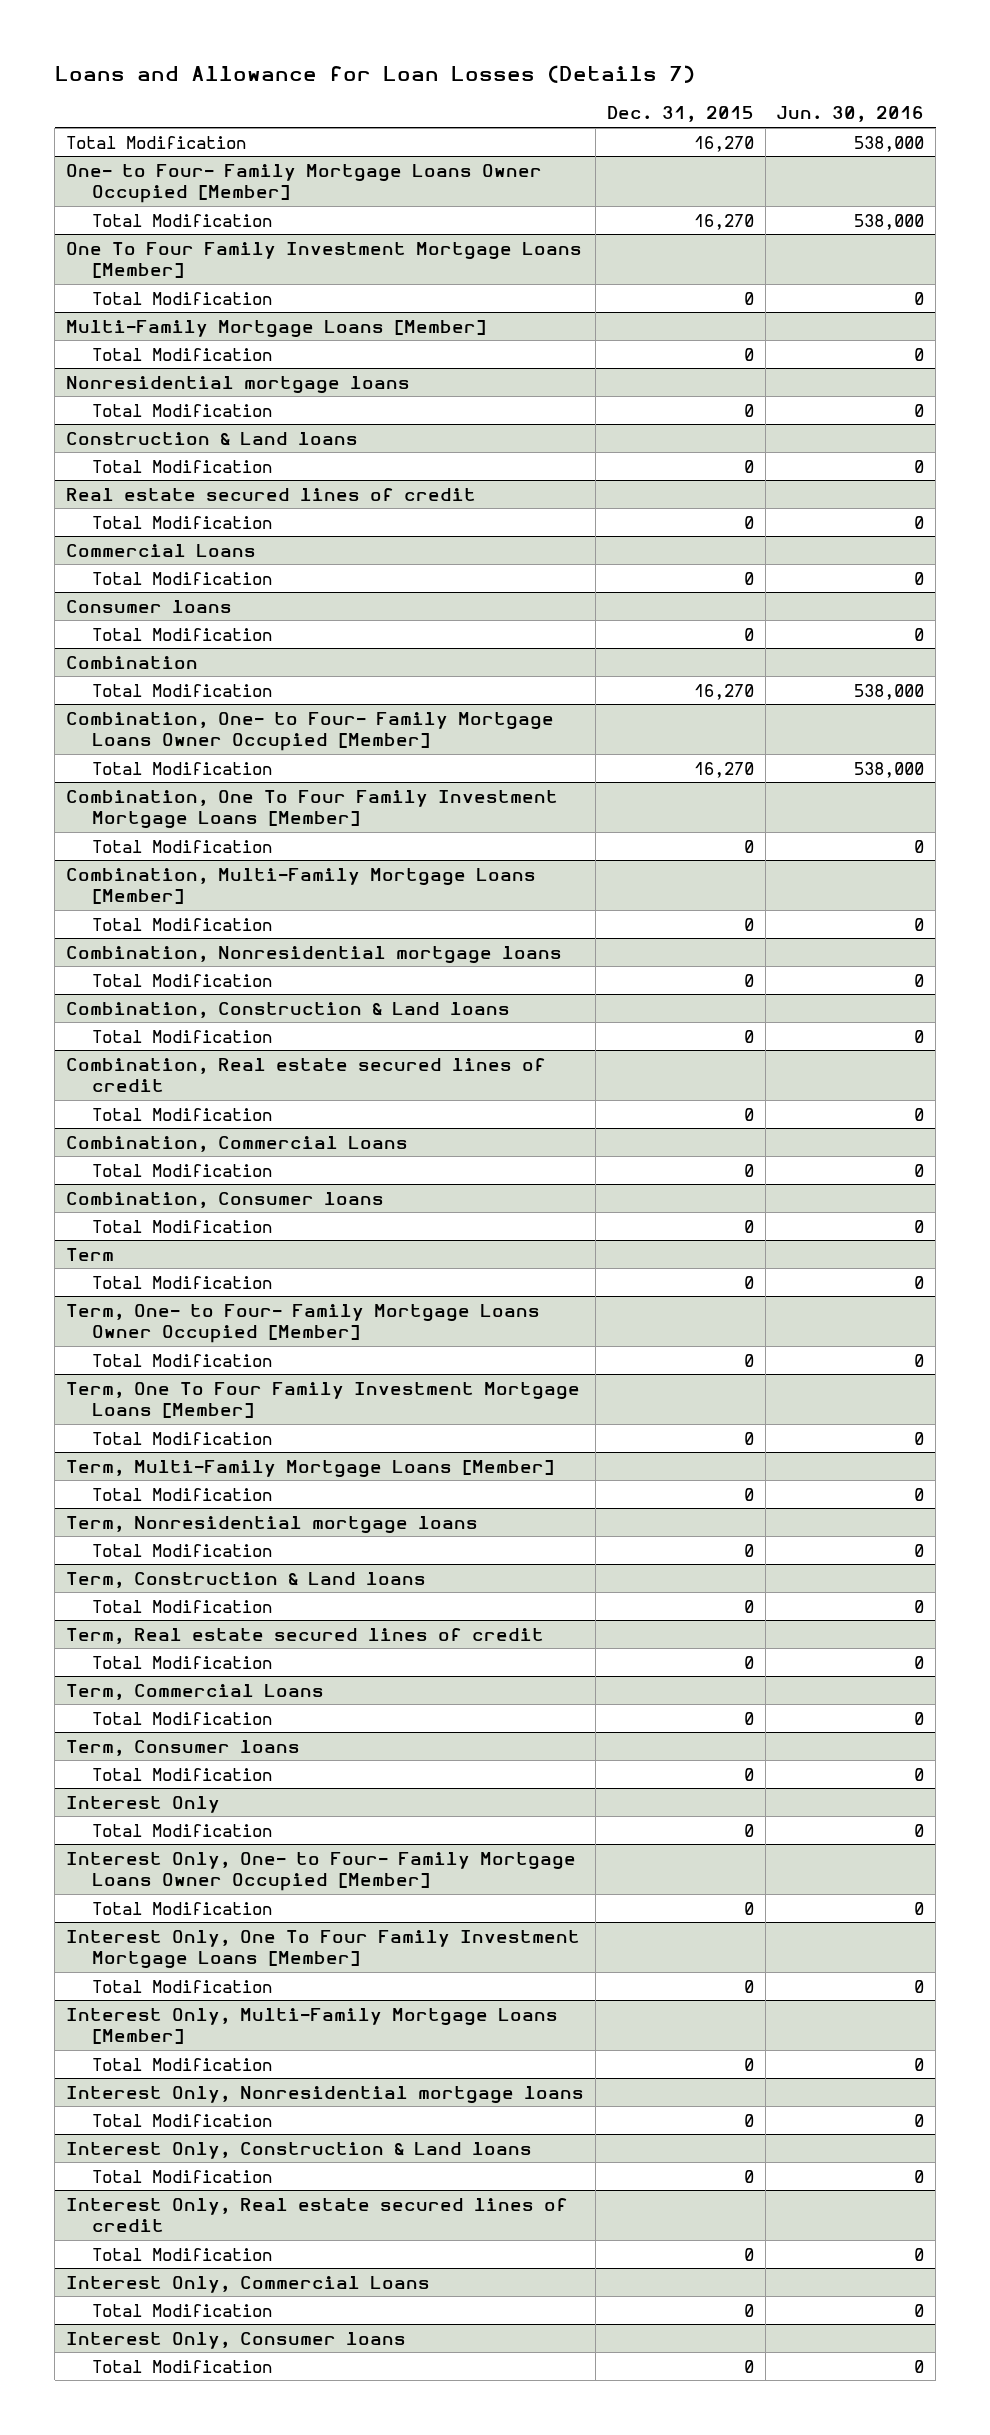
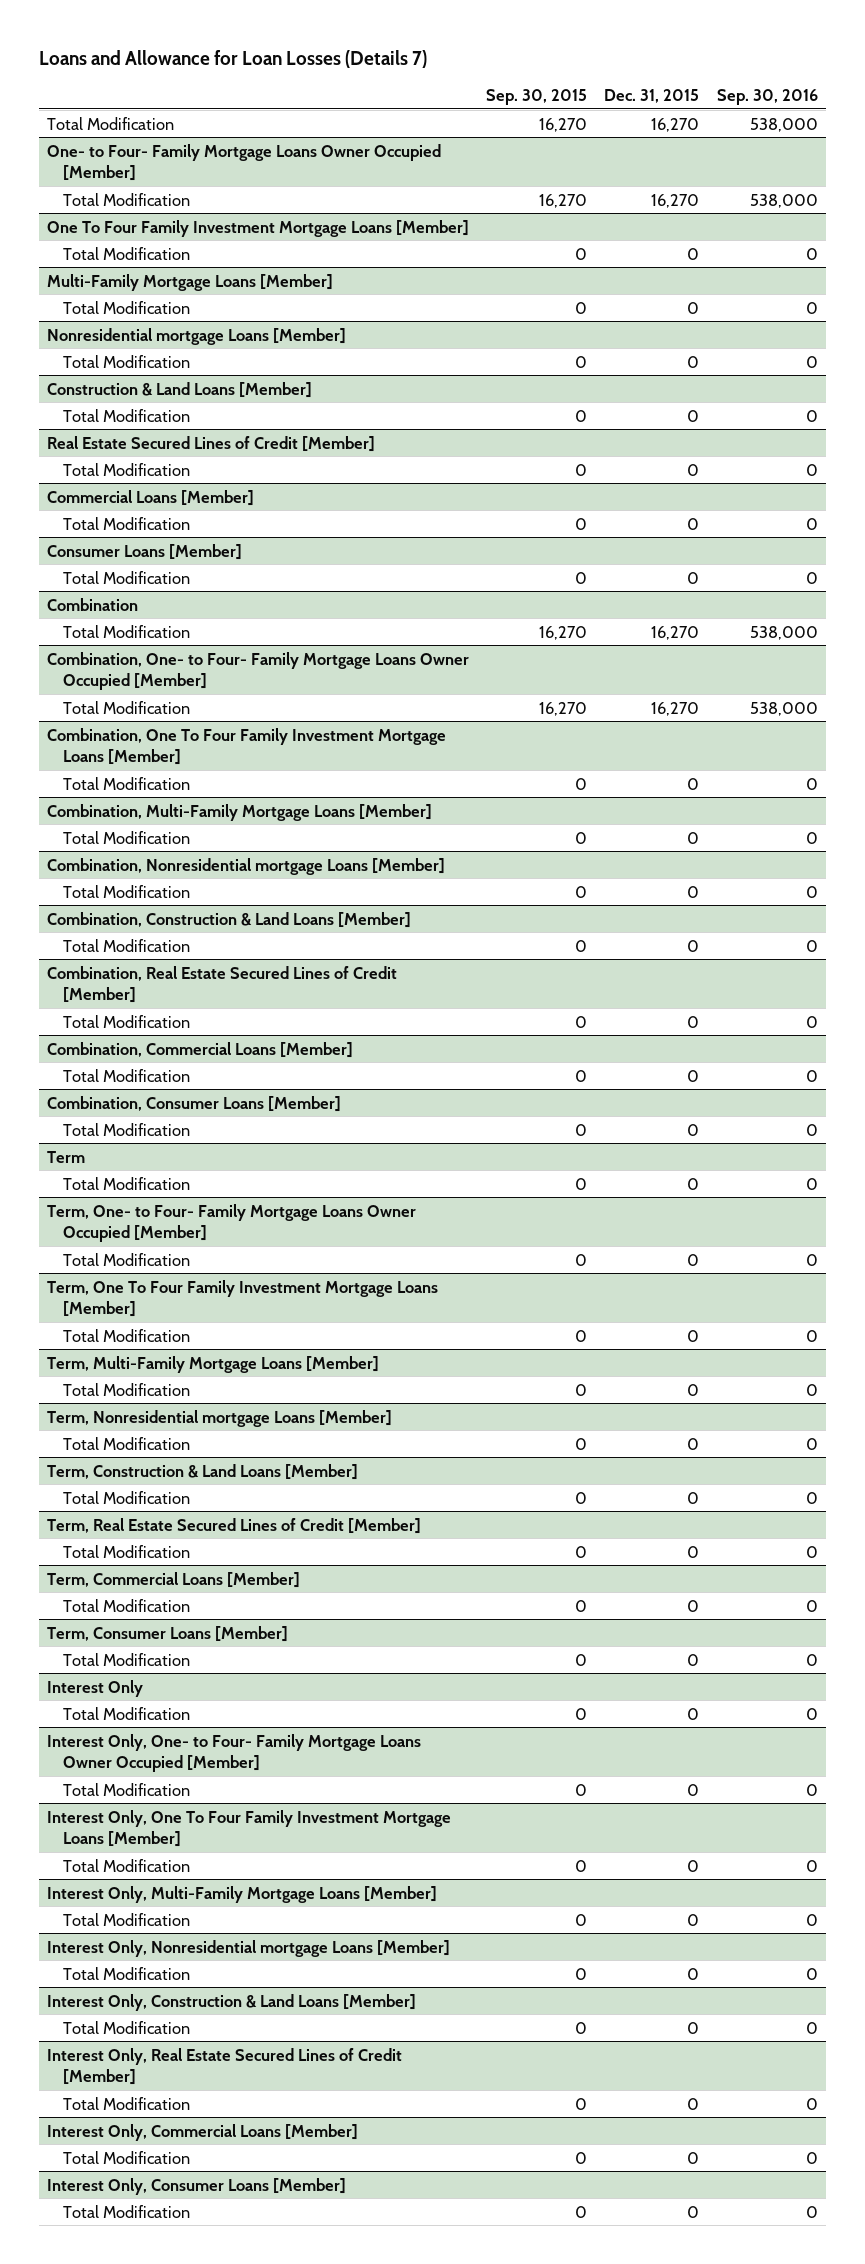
[776,106,925,123] Jun. 30, 2016 -> none
none -> [486,88,588,105] Sep. 30, 2015
none -> [716,88,818,105] Sep. 30, 2016
[66,375,411,394] Nonresidential mortgage loans -> [47,327,347,345] Nonresidential mortgage Loans [Member]
[66,431,359,446] Construction & Land loans -> [47,381,313,398] Construction & Land Loans [Member]
[66,487,477,501] Real estate secured lines of credit -> [47,435,376,452] Real Estate Secured Lines of Credit [Member]
[66,543,257,557] Commercial Loans -> [47,489,255,506] Commercial Loans [Member]
[66,599,233,613] Consumer loans -> [47,543,243,560] Consumer Loans [Member]
[66,945,563,964] Combination, Nonresidential mortgage loans -> [47,857,446,875] Combination, Nonresidential mortgage Loans [Member]
[66,1001,511,1018] Combination, Construction & Land loans -> [47,911,412,928] Combination, Construction & Land Loans [Member]
[66,1057,547,1093] Combination, Real estate secured lines of credit -> [47,965,398,1003] Combination, Real Estate Secured Lines of Credit [Member]
[66,1135,409,1152] Combination, Commercial Loans -> [47,1041,354,1058] Combination, Commercial Loans [Member]
[66,1191,385,1208] Combination, Consumer loans -> [47,1095,342,1112] Combination, Consumer Loans [Member]
[66,1515,479,1534] Term, Nonresidential mortgage loans -> [47,1409,393,1427] Term, Nonresidential mortgage Loans [Member]
[66,1571,427,1588] Term, Construction & Land loans -> [47,1463,359,1480] Term, Construction & Land Loans [Member]
[66,1627,545,1644] Term, Real estate secured lines of credit -> [47,1517,422,1534] Term, Real Estate Secured Lines of Credit [Member]
[66,1683,325,1700] Term, Commercial Loans -> [47,1571,301,1588] Term, Commercial Loans [Member]
[66,1739,301,1756] Term, Consumer loans -> [47,1625,289,1642] Term, Consumer Loans [Member]
[66,2085,585,2104] Interest Only, Nonresidential mortgage loans -> [47,1939,451,1957] Interest Only, Nonresidential mortgage Loans [Member]
[66,2141,533,2159] Interest Only, Construction & Land loans -> [47,1993,417,2011] Interest Only, Construction & Land Loans [Member]
[66,2197,569,2233] Interest Only, Real estate secured lines of credit -> [47,2047,403,2085] Interest Only, Real Estate Secured Lines of Credit [Member]
[66,2275,431,2293] Interest Only, Commercial Loans -> [47,2123,359,2141] Interest Only, Commercial Loans [Member]
[66,2331,407,2349] Interest Only, Consumer loans -> [47,2177,347,2195] Interest Only, Consumer Loans [Member]

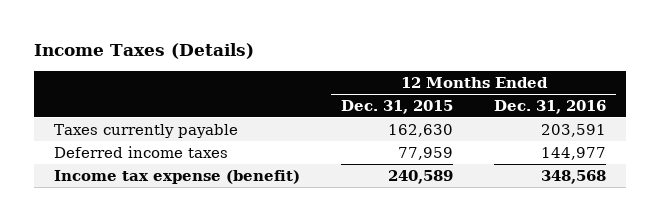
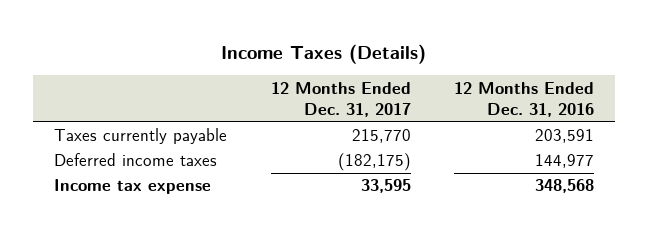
[341,99,454,114] Dec. 31, 2015 -> none
none -> [270,81,411,118] 12 Months Ended Dec. 31, 2017
[54,169,301,184] Income tax expense (benefit) -> [54,179,212,195] Income tax expense

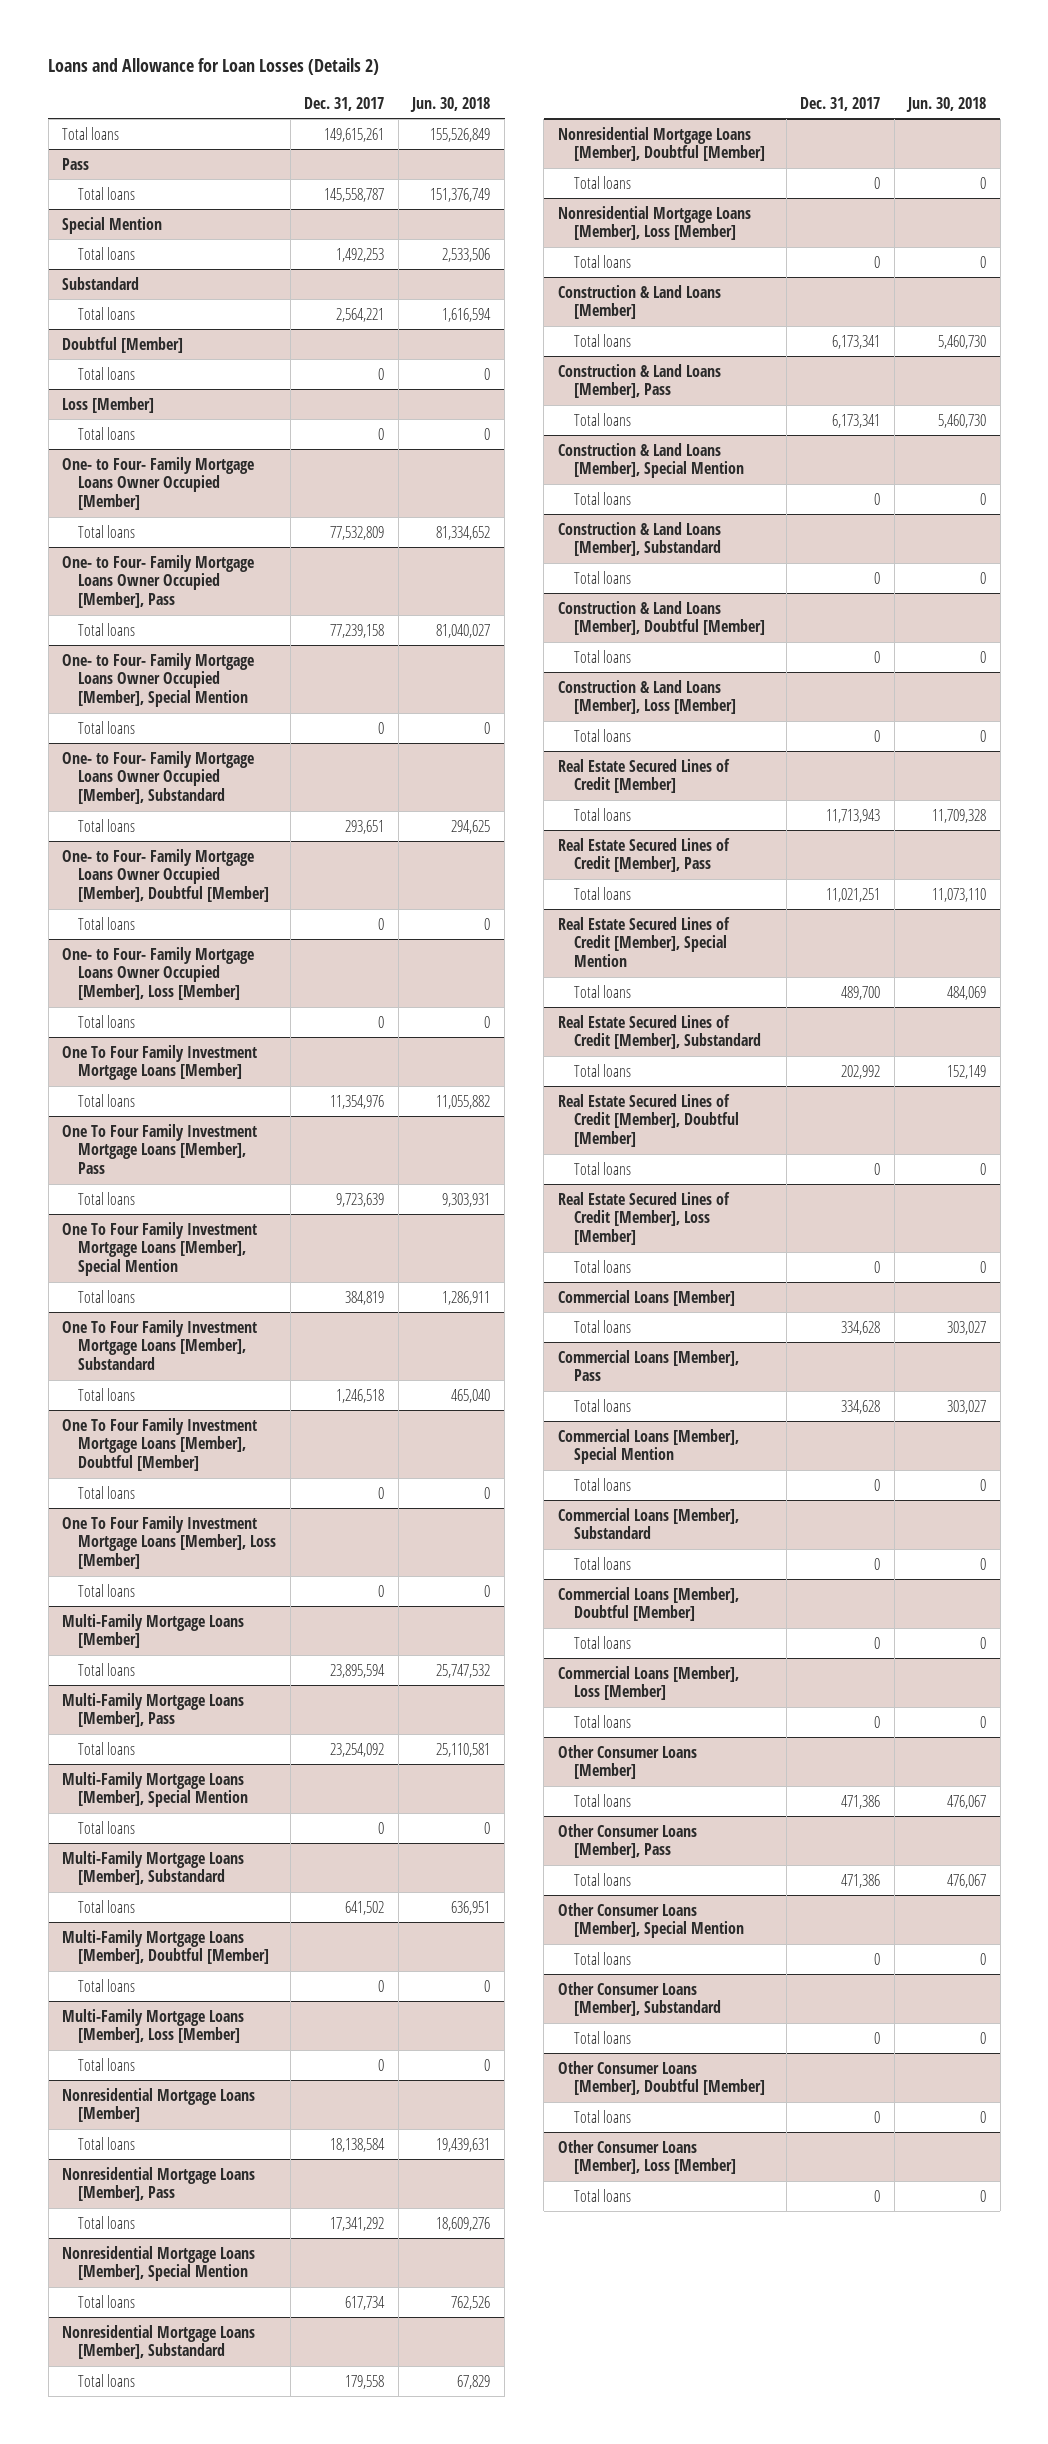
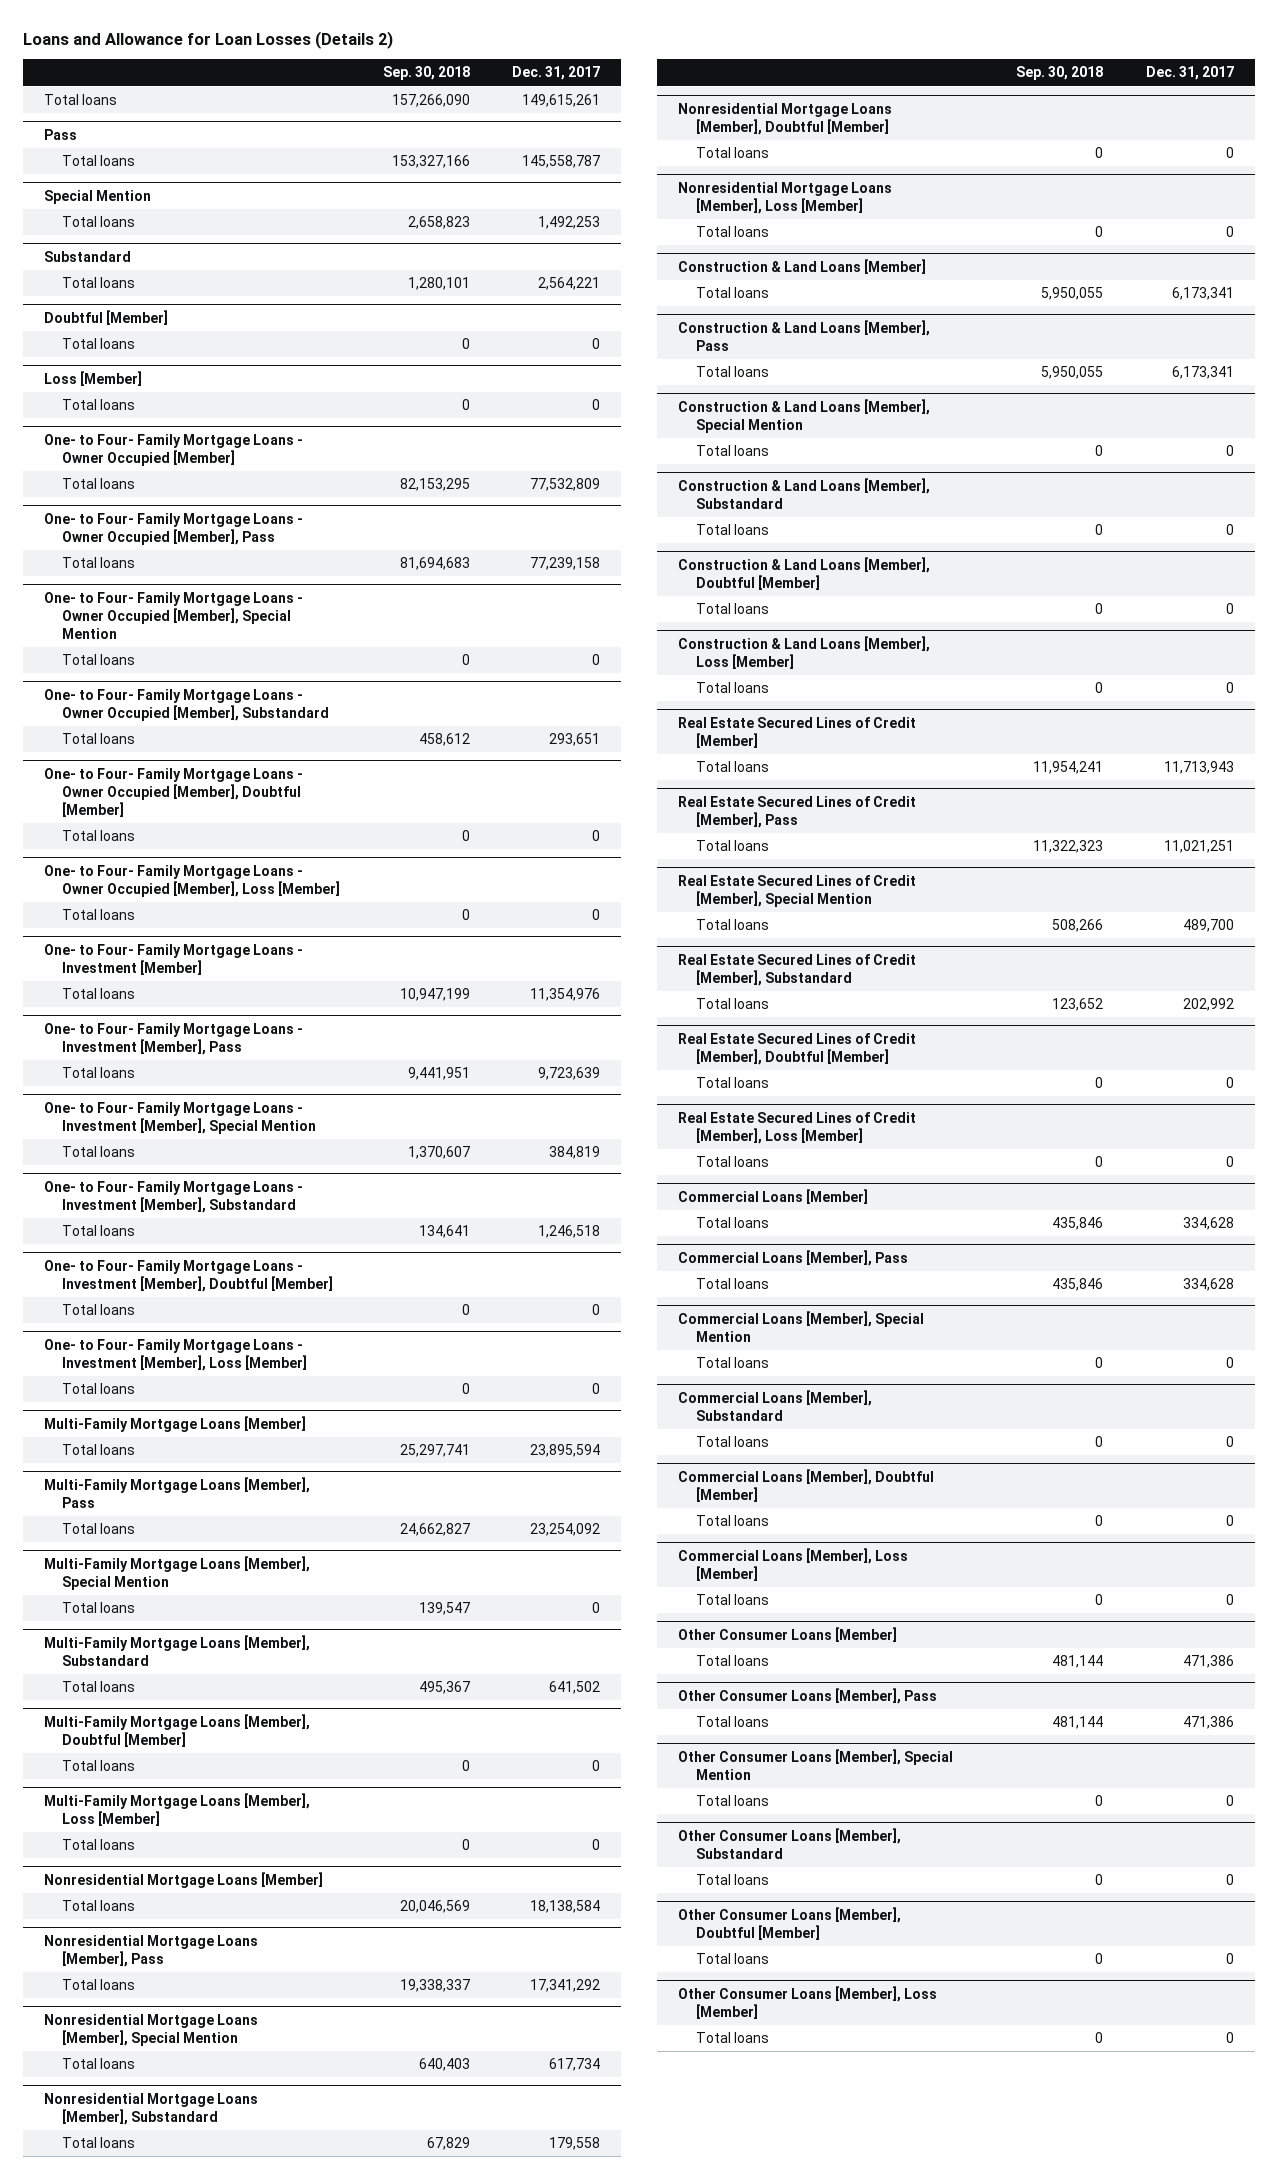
[410,96,491,112] Jun. 30, 2018 -> none
none -> [382,66,470,81] Sep. 30, 2018
[62,456,255,511] One- to Four- Family Mortgage Loans Owner Occupied [Member] -> [44,434,304,467] One- to Four- Family Mortgage Loans - Owner Occupied [Member]
[62,554,255,609] One- to Four- Family Mortgage Loans Owner Occupied [Member], Pass -> [44,513,304,546] One- to Four- Family Mortgage Loans - Owner Occupied [Member], Pass
[62,652,255,708] One- to Four- Family Mortgage Loans Owner Occupied [Member], Special Mention -> [44,592,304,640] One- to Four- Family Mortgage Loans - Owner Occupied [Member], Special Mention
[62,750,255,805] One- to Four- Family Mortgage Loans Owner Occupied [Member], Substandard -> [44,689,329,722] One- to Four- Family Mortgage Loans - Owner Occupied [Member], Substandard
[62,848,270,903] One- to Four- Family Mortgage Loans Owner Occupied [Member], Doubtful [Member] -> [44,768,304,818] One- to Four- Family Mortgage Loans - Owner Occupied [Member], Doubtful [Member]
[62,946,255,1001] One- to Four- Family Mortgage Loans Owner Occupied [Member], Loss [Member] -> [44,865,340,898] One- to Four- Family Mortgage Loans - Owner Occupied [Member], Loss [Member]
[62,1044,258,1081] One To Four Family Investment Mortgage Loans [Member] -> [44,944,304,976] One- to Four- Family Mortgage Loans - Investment [Member]
[62,1123,258,1175] One To Four Family Investment Mortgage Loans [Member], Pass -> [44,1023,304,1056] One- to Four- Family Mortgage Loans - Investment [Member], Pass
[62,1221,258,1277] One To Four Family Investment Mortgage Loans [Member], Special Mention -> [44,1102,316,1135] One- to Four- Family Mortgage Loans - Investment [Member], Special Mention
[62,1319,258,1371] One To Four Family Investment Mortgage Loans [Member], Substandard -> [44,1181,304,1214] One- to Four- Family Mortgage Loans - Investment [Member], Substandard
[62,1417,258,1472] One To Four Family Investment Mortgage Loans [Member], Doubtful [Member] -> [44,1260,333,1293] One- to Four- Family Mortgage Loans - Investment [Member], Doubtful [Member]
[62,1515,277,1570] One To Four Family Investment Mortgage Loans [Member], Loss [Member] -> [44,1339,307,1372] One- to Four- Family Mortgage Loans - Investment [Member], Loss [Member]

